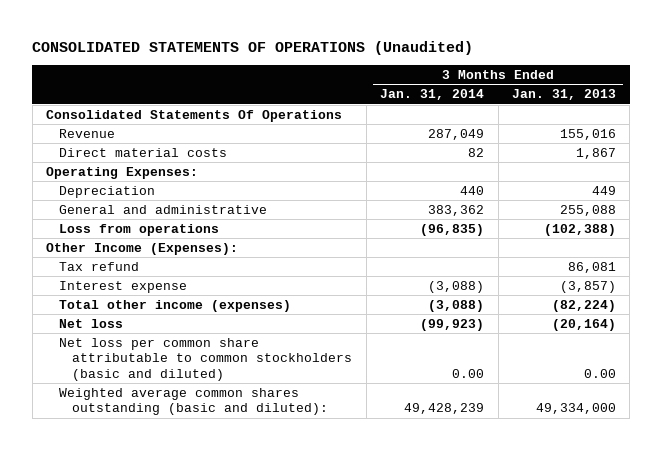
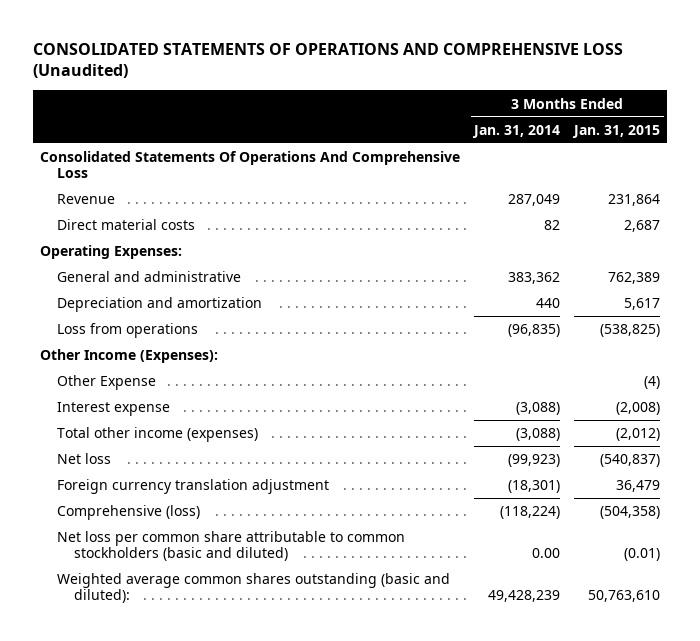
[32,41,474,56] CONSOLIDATED STATEMENTS OF OPERATIONS (Unaudited) -> [33,42,624,79] CONSOLIDATED STATEMENTS OF OPERATIONS AND COMPREHENSIVE LOSS (Unaudited)
[512,89,617,101] Jan. 31, 2013 -> none
none -> [572,124,661,138] Jan. 31, 2015
[45,109,342,122] Consolidated Statements Of Operations -> [40,151,461,179] Consolidated Statements Of Operations And Comprehensive Loss
[59,185,156,198] Depreciation -> none
none -> [56,297,262,313] Depreciation and amortization
[59,261,140,271] Tax refund -> none
none -> [56,375,156,391] Other Expense
none -> [56,479,329,495] Foreign currency translation adjustment
none -> [56,505,200,521] Comprehensive (loss)

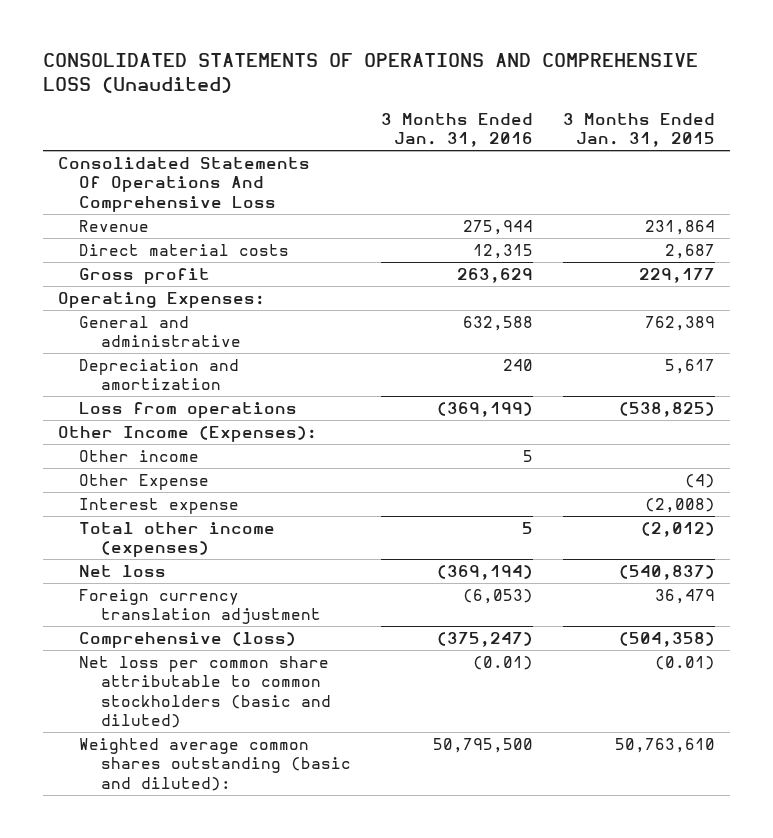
[472,124,561,138] Jan. 31, 2014 -> none
none -> [381,113,534,148] 3 Months Ended Jan. 31, 2016
none -> [79,267,211,284] Gross profit
none -> [79,449,200,462] Other income

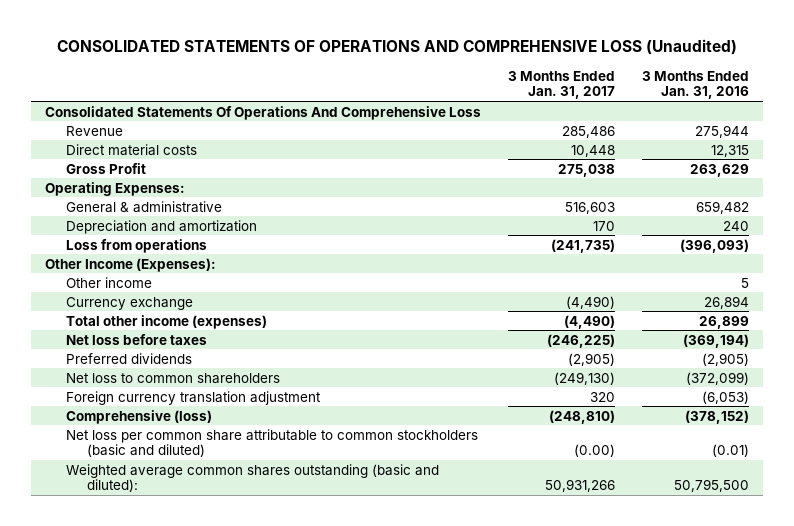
[563,113,716,148] 3 Months Ended Jan. 31, 2015 -> none
none -> [508,70,616,100] 3 Months Ended Jan. 31, 2017
[79,267,211,284] Gross profit -> [65,162,146,174] Gross Profit
[79,315,241,348] General and administrative -> [65,200,222,213] General & administrative
[463,315,534,331] 632,588 -> [696,200,750,214] 659,482
[437,401,534,417] (369,199) -> [680,238,750,253] (396,093)
[79,473,210,490] Other Expense -> none
[79,497,240,514] Interest expense -> none
none -> [65,296,193,310] Currency exchange
[522,521,534,534] 5 -> [699,315,750,329] 26,899
[79,564,167,577] Net loss -> [65,333,207,345] Net loss before taxes
none -> [65,352,192,364] Preferred dividends
none -> [65,372,280,384] Net loss to common shareholders
[437,631,534,647] (375,247) -> [685,409,750,424] (378,152)

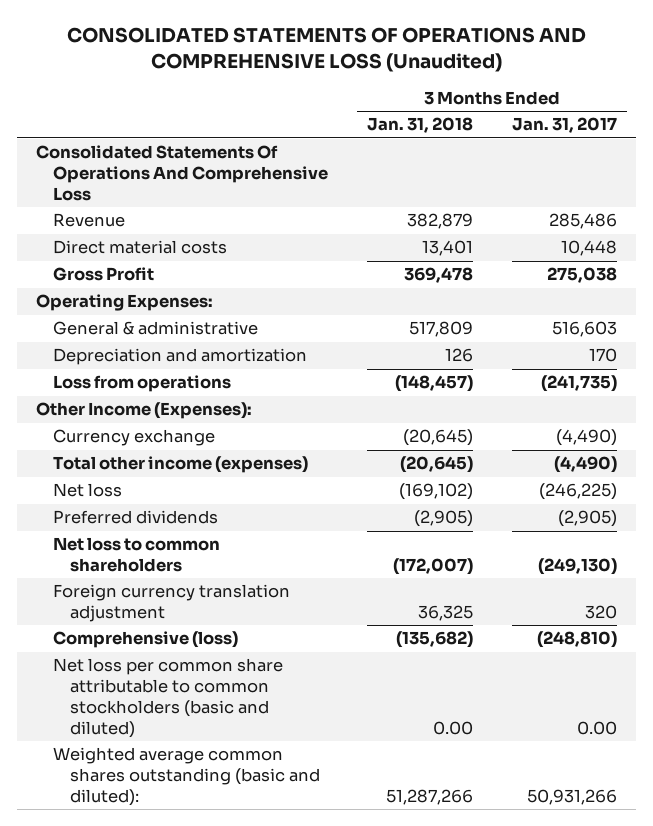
[642,70,750,100] 3 Months Ended Jan. 31, 2016 -> none
none -> [366,117,473,134] Jan. 31, 2018
[65,276,152,288] Other income -> none
[65,333,207,345] Net loss before taxes -> [53,483,123,498] Net loss
[574,444,616,458] (0.00) -> [576,720,617,735] 0.00

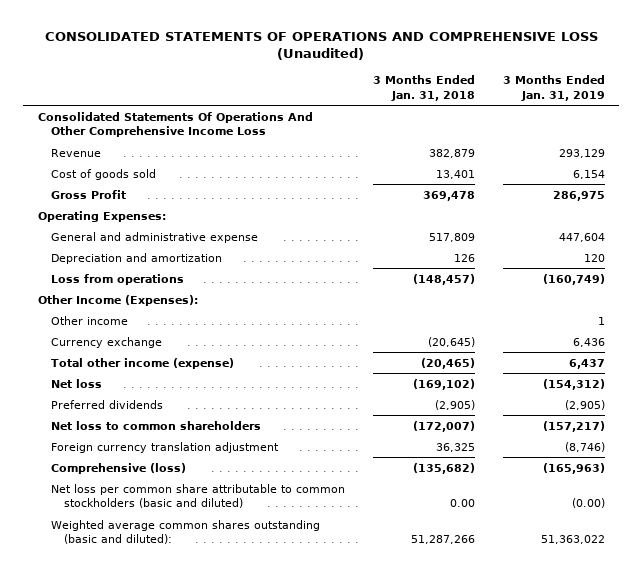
[511,117,617,134] Jan. 31, 2017 -> none
none -> [503,75,606,101] 3 Months Ended Jan. 31, 2019
[36,145,329,201] Consolidated Statements Of Operations And Comprehensive Loss -> [37,111,313,138] Consolidated Statements Of Operations And Other Comprehensive Income Loss
[53,240,228,255] Direct material costs -> [50,168,156,180] Cost of goods sold
[53,321,259,336] General & administrative -> [50,231,258,243] General and administrative expense
none -> [50,315,128,325] Other income
[53,456,309,474] Total other income (expenses) -> [50,357,234,369] Total other income (expense)
[399,456,473,474] (20,645) -> [420,357,475,369] (20,465)

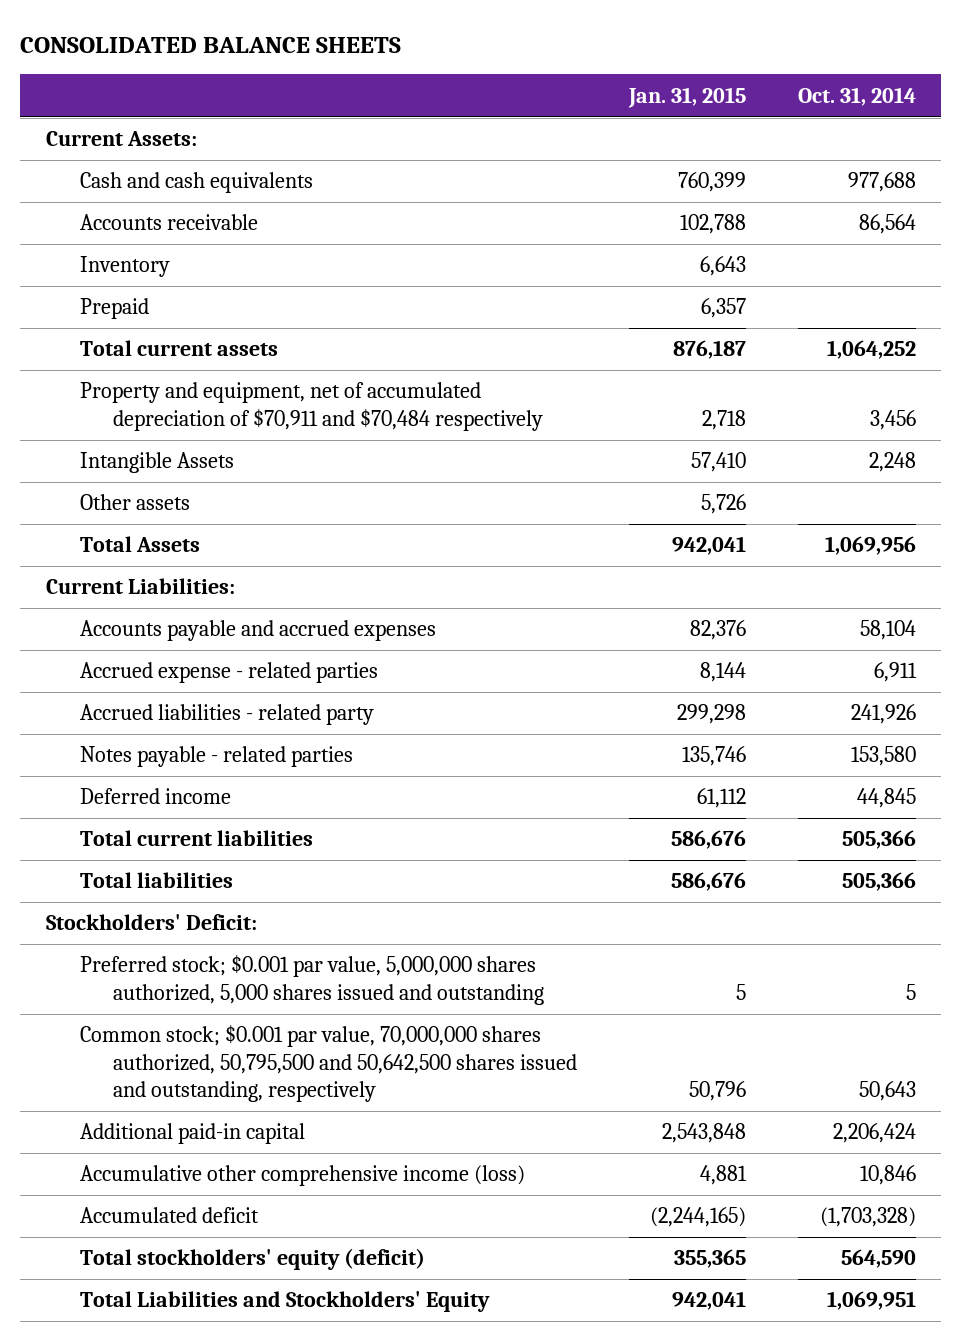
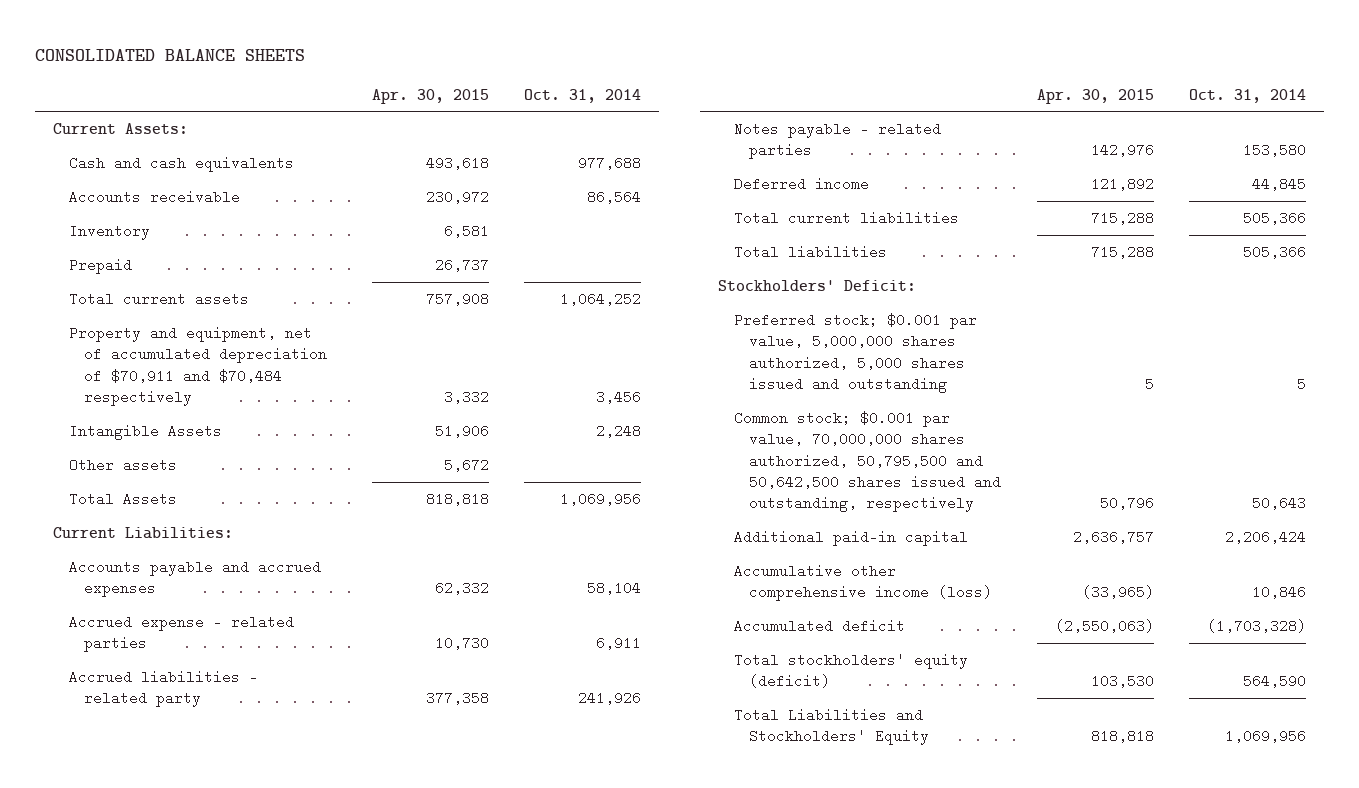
[627,86,746,108] Jan. 31, 2015 -> none
none -> [371,88,489,104] Apr. 30, 2015
[826,1291,916,1311] 1,069,951 -> [1225,729,1307,744] 1,069,956

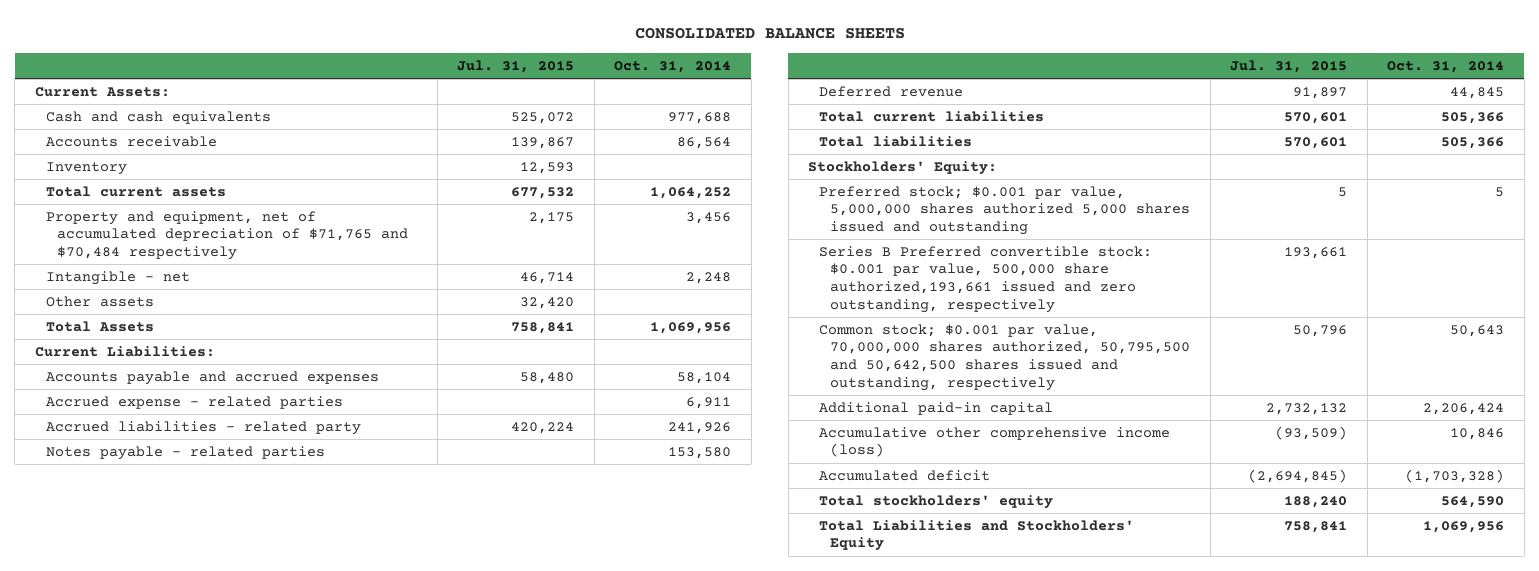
[371,88,489,104] Apr. 30, 2015 -> none
none -> [457,59,575,73] Jul. 31, 2015
[68,257,132,274] Prepaid -> none
[68,325,327,406] Property and equipment, net of accumulated depreciation of $70,911 and $70,484 respectively -> [46,210,409,261] Property and equipment, net of accumulated depreciation of $71,765 and $70,484 respectively
[68,423,222,440] Intangible Assets -> [46,270,191,285] Intangible - net
[733,176,869,191] Deferred income -> [819,85,964,97] Deferred revenue
[718,279,917,291] Stockholders' Deficit: -> [808,160,998,175] Stockholders' Equity:
[733,312,977,393] Preferred stock; $0.001 par value, 5,000,000 shares authorized, 5,000 shares issued and outstanding -> [819,185,1191,236] Preferred stock; $0.001 par value, 5,000,000 shares authorized 5,000 shares issued and outstanding
none -> [819,245,1153,313] Series B Preferred convertible stock: $0.001 par value, 500,000 share authorized,193,661 issued and zero outstanding, respectively
[733,652,968,689] Total stockholders' equity (deficit) -> [819,494,1054,509] Total stockholders' equity

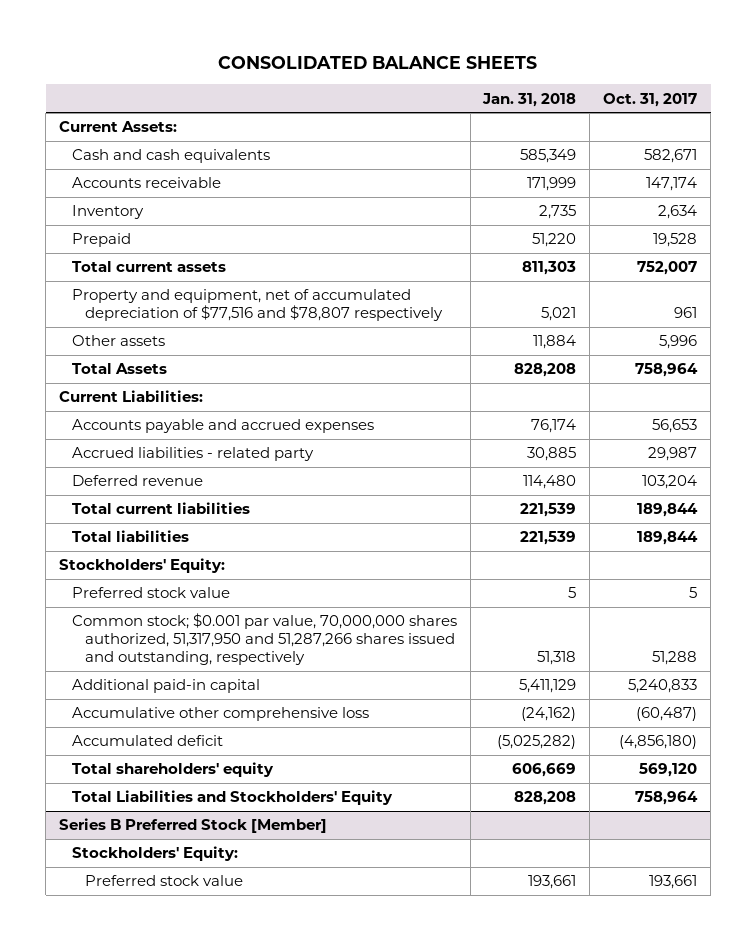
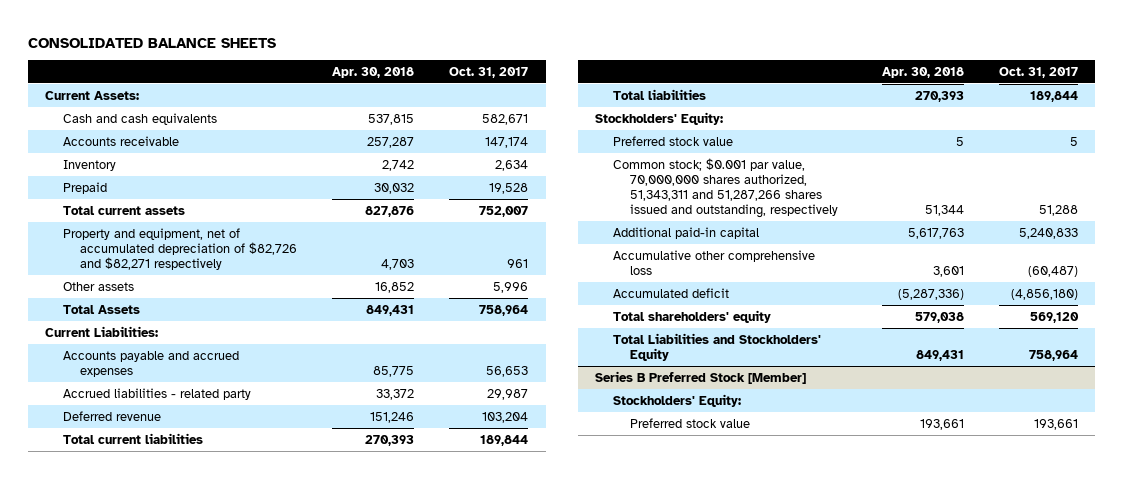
[482,92,577,107] Jan. 31, 2018 -> none
none -> [332,67,415,79] Apr. 30, 2018
[71,289,443,322] Property and equipment, net of accumulated depreciation of $77,516 and $78,807 respectively -> [62,227,298,271] Property and equipment, net of accumulated depreciation of $82,726 and $82,271 respectively
[71,613,457,666] Common stock; $0.001 par value, 70,000,000 shares authorized, 51,317,950 and 51,287,266 shares issued and outstanding, respectively -> [612,157,838,219] Common stock; $0.001 par value, 70,000,000 shares authorized, 51,343,311 and 51,287,266 shares issued and outstanding, respectively

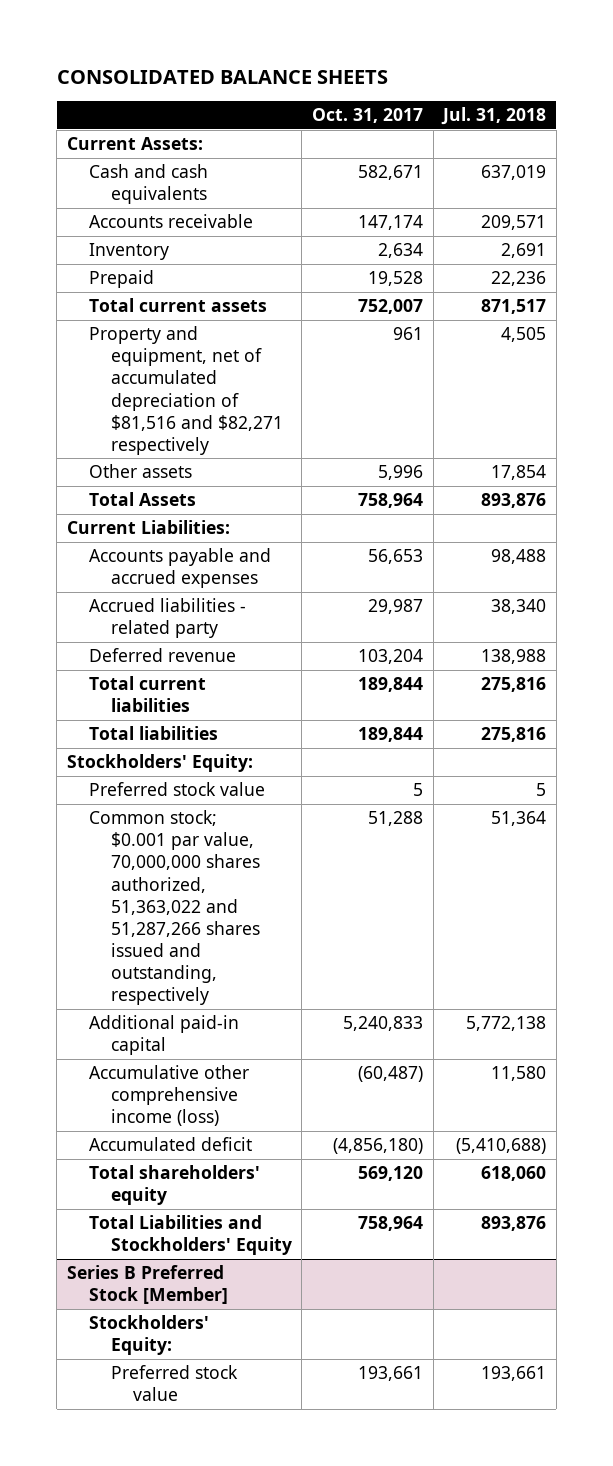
[332,67,415,79] Apr. 30, 2018 -> none
none -> [441,107,547,126] Jul. 31, 2018
[62,227,298,271] Property and equipment, net of accumulated depreciation of $82,726 and $82,271 respectively -> [88,326,283,455] Property and equipment, net of accumulated depreciation of $81,516 and $82,271 respectively
[612,157,838,219] Common stock; $0.001 par value, 70,000,000 shares authorized, 51,343,311 and 51,287,266 shares issued and outstanding, respectively -> [88,810,260,1006] Common stock; $0.001 par value, 70,000,000 shares authorized, 51,363,022 and 51,287,266 shares issued and outstanding, respectively
[612,249,815,275] Accumulative other comprehensive loss -> [88,1065,249,1127] Accumulative other comprehensive income (loss)

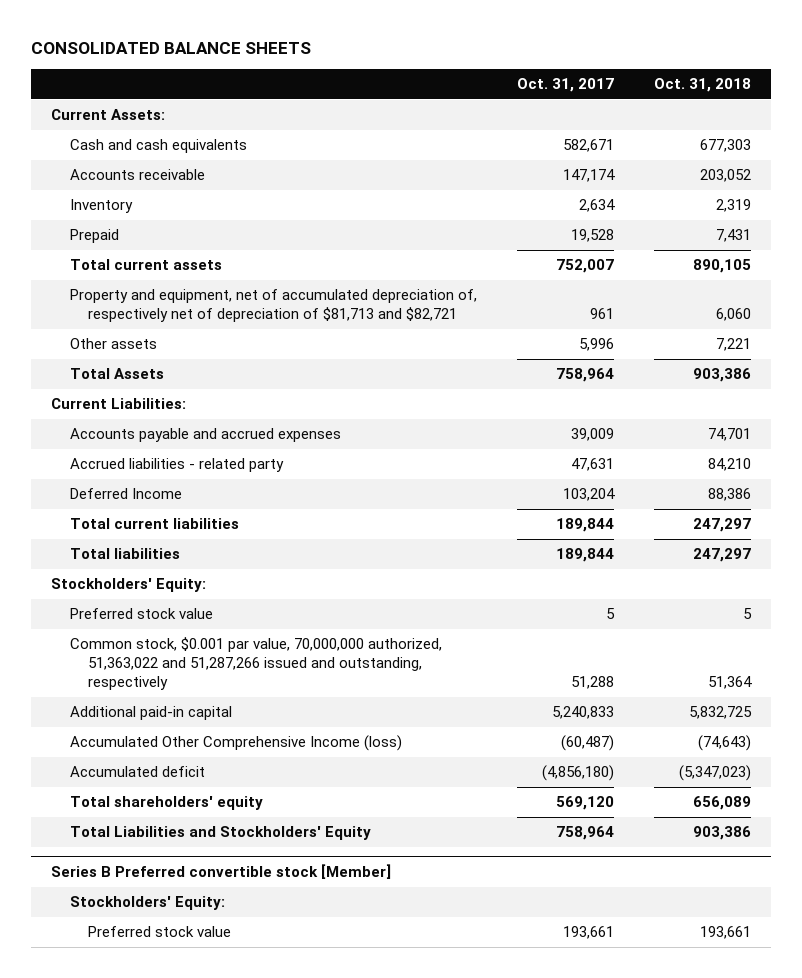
[441,107,547,126] Jul. 31, 2018 -> none
none -> [654,77,752,92] Oct. 31, 2018
[88,326,283,455] Property and equipment, net of accumulated depreciation of $81,516 and $82,271 respectively -> [69,289,477,323] Property and equipment, net of accumulated depreciation of, respectively net of depreciation of $81,713 and $82,721
[367,549,423,565] 56,653 -> [570,428,614,442] 39,009
[367,599,423,615] 29,987 -> [570,458,614,472] 47,631
[88,648,236,663] Deferred revenue -> [69,488,182,500] Deferred Income
[88,810,260,1006] Common stock; $0.001 par value, 70,000,000 shares authorized, 51,363,022 and 51,287,266 shares issued and outstanding, respectively -> [69,637,442,691] Common stock, $0.001 par value, 70,000,000 authorized, 51,363,022 and 51,287,266 issued and outstanding, respectively
[88,1065,249,1127] Accumulative other comprehensive income (loss) -> [69,735,402,752] Accumulated Other Comprehensive Income (loss)
[66,1265,228,1305] Series B Preferred Stock [Member] -> [50,863,391,879] Series B Preferred convertible stock [Member]

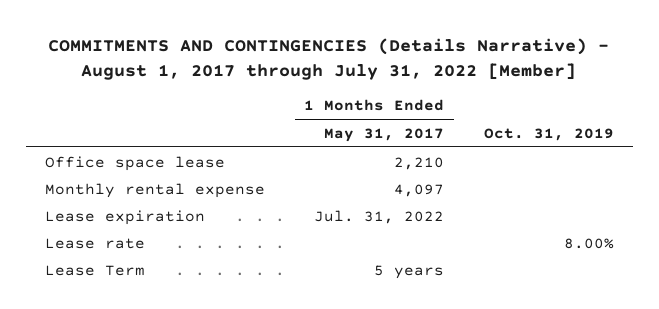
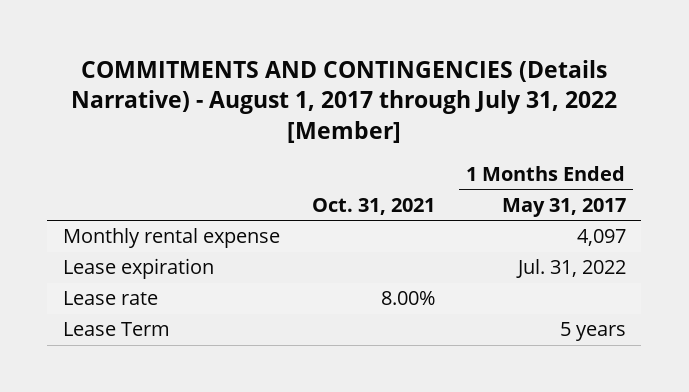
[483,127,614,141] Oct. 31, 2019 -> none
none -> [311,197,435,215] Oct. 31, 2021
[45,155,226,171] Office space lease -> none

